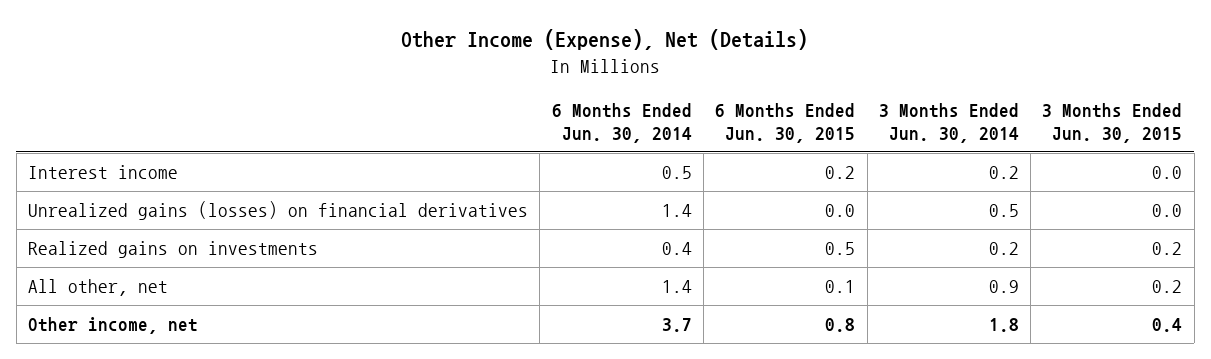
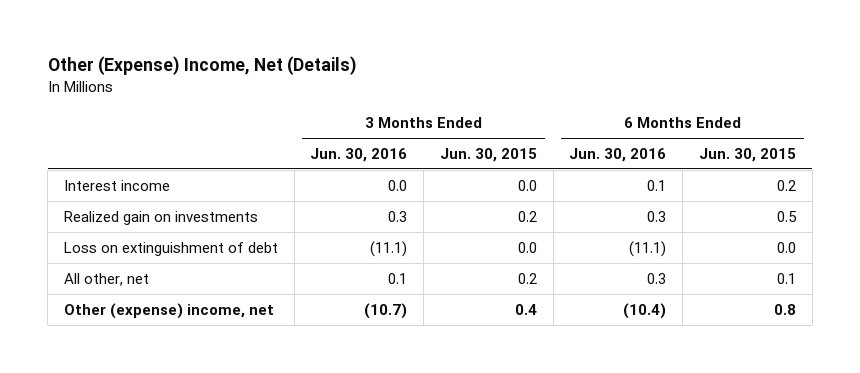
[401,28,809,50] Other Income (Expense), Net (Details) -> [47,56,357,76] Other (Expense) Income, Net (Details)
[551,102,692,143] 6 Months Ended Jun. 30, 2014 -> none
[878,102,1019,143] 3 Months Ended Jun. 30, 2014 -> none
none -> [310,147,408,162] Jun. 30, 2016
none -> [569,147,667,162] Jun. 30, 2016
[28,201,529,221] Unrealized gains (losses) on financial derivatives -> none
[28,241,319,259] Realized gains on investments -> [63,210,258,225] Realized gain on investments
none -> [63,241,278,256] Loss on extinguishment of debt
[28,317,199,335] Other income, net -> [63,302,274,319] Other (expense) income, net

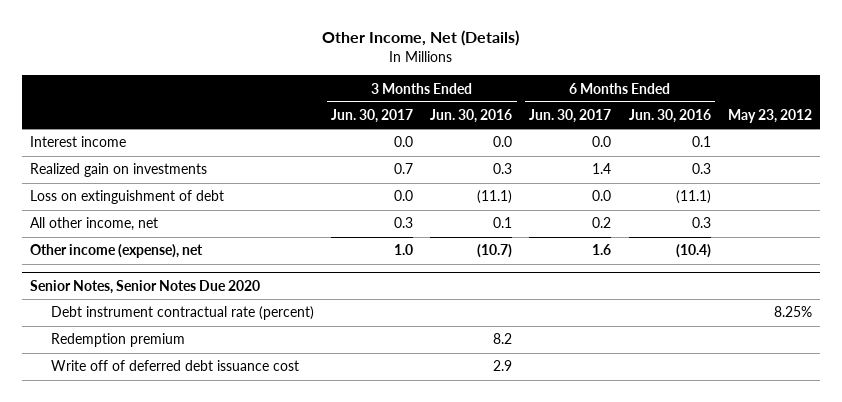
[47,56,357,76] Other (Expense) Income, Net (Details) -> [321,30,519,47] Other Income, Net (Details)
[439,147,537,162] Jun. 30, 2015 -> none
[699,147,797,162] Jun. 30, 2015 -> none
none -> [331,109,414,124] Jun. 30, 2017
none -> [529,109,612,124] Jun. 30, 2017
none -> [727,109,812,124] May 23, 2012
[63,272,149,286] All other, net -> [30,217,159,232] All other income, net
[63,302,274,319] Other (expense) income, net -> [30,244,204,259] Other income (expense), net
none -> [30,279,261,294] Senior Notes, Senior Notes Due 2020
none -> [51,306,315,321] Debt instrument contractual rate (percent)
none -> [51,333,186,348] Redemption premium
none -> [51,360,300,372] Write off of deferred debt issuance cost

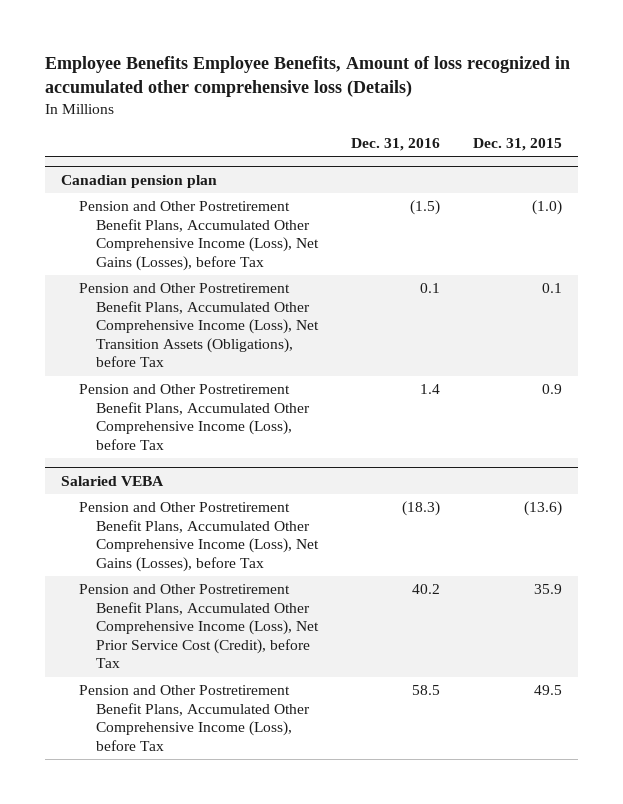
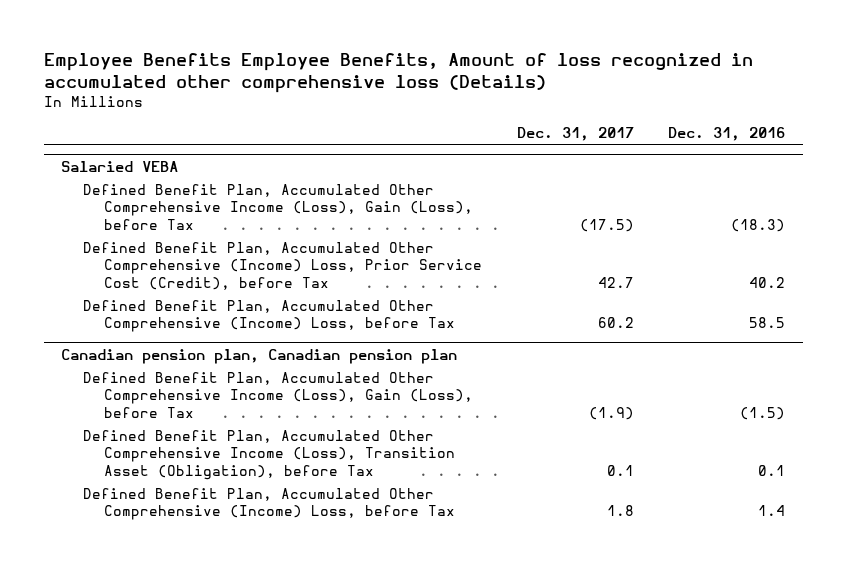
[472,137,562,151] Dec. 31, 2015 -> none
none -> [516,127,634,142] Dec. 31, 2017
[61,174,218,188] Canadian pension plan -> none
[78,201,319,271] Pension and Other Postretirement Benefit Plans, Accumulated Other Comprehensive Income (Loss), Net Gains (Losses), before Tax -> none
[78,283,319,368] Pension and Other Postretirement Benefit Plans, Accumulated Other Comprehensive Income (Loss), Net Transition Assets (Obligations), before Tax -> none
[78,384,310,450] Pension and Other Postretirement Benefit Plans, Accumulated Other Comprehensive Income (Loss), before Tax -> none
[78,502,319,572] Pension and Other Postretirement Benefit Plans, Accumulated Other Comprehensive Income (Loss), Net Gains (Losses), before Tax -> [82,183,474,230] Defined Benefit Plan, Accumulated Other Comprehensive Income (Loss), Gain (Loss), before Tax
[78,584,319,669] Pension and Other Postretirement Benefit Plans, Accumulated Other Comprehensive Income (Loss), Net Prior Service Cost (Credit), before Tax -> [82,241,483,290] Defined Benefit Plan, Accumulated Other Comprehensive (Income) Loss, Prior Service Cost (Credit), before Tax
[78,685,310,751] Pension and Other Postretirement Benefit Plans, Accumulated Other Comprehensive Income (Loss), before Tax -> [82,299,456,333] Defined Benefit Plan, Accumulated Other Comprehensive (Income) Loss, before Tax
none -> [61,348,458,364] Canadian pension plan, Canadian pension plan
none -> [82,371,474,418] Defined Benefit Plan, Accumulated Other Comprehensive Income (Loss), Gain (Loss), before Tax
none -> [82,429,456,480] Defined Benefit Plan, Accumulated Other Comprehensive Income (Loss), Transition Asset (Obligation), before Tax
none -> [82,487,456,521] Defined Benefit Plan, Accumulated Other Comprehensive (Income) Loss, before Tax

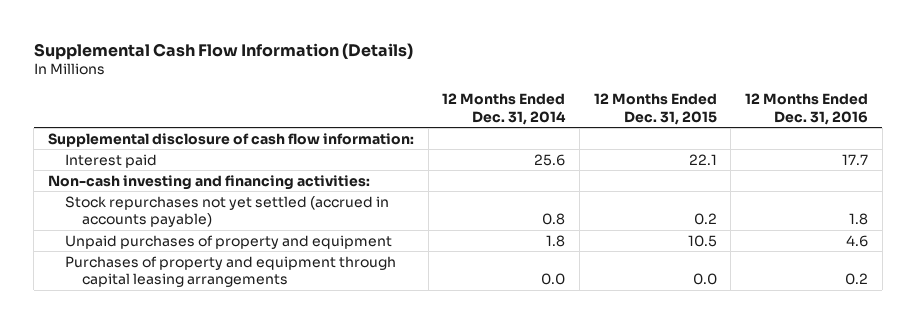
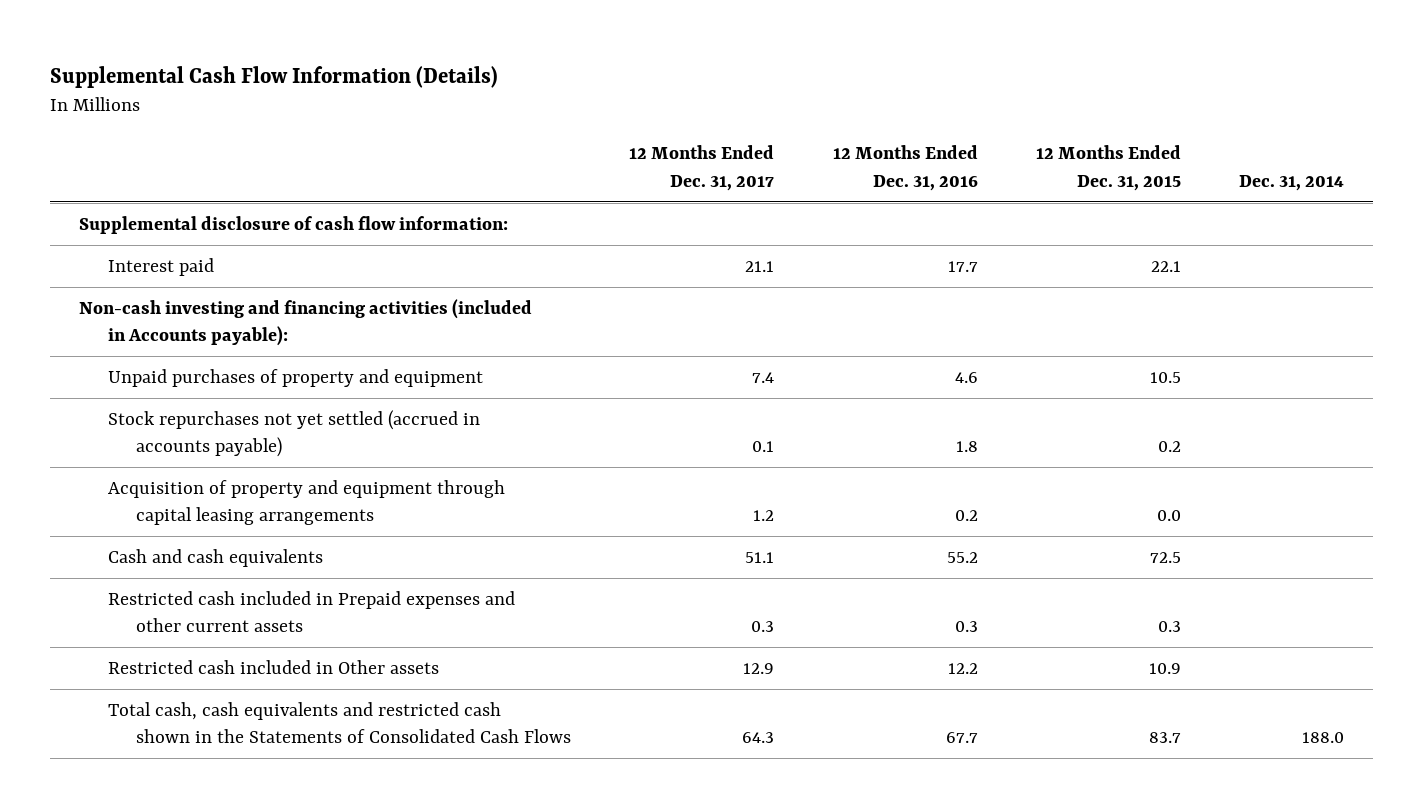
[442,93,567,125] 12 Months Ended Dec. 31, 2014 -> none
none -> [629,145,775,191] 12 Months Ended Dec. 31, 2017
none -> [1238,174,1344,191] Dec. 31, 2014
[48,174,371,190] Non-cash investing and financing activities: -> [79,298,533,347] Non-cash investing and financing activities (included in Accounts payable):
[65,195,390,228] Stock repurchases not yet settled (accrued in accounts payable) -> [107,409,480,458] Stock repurchases not yet settled (accrued in accounts payable)
[65,255,397,288] Purchases of property and equipment through capital leasing arrangements -> [107,479,505,526] Acquisition of property and equipment through capital leasing arrangements
none -> [107,548,323,567] Cash and cash equivalents
none -> [107,590,515,633] Restricted cash included in Prepaid expenses and other current assets
none -> [107,659,439,674] Restricted cash included in Other assets
none -> [107,701,572,744] Total cash, cash equivalents and restricted cash shown in the Statements of Consolidated Cash Flows

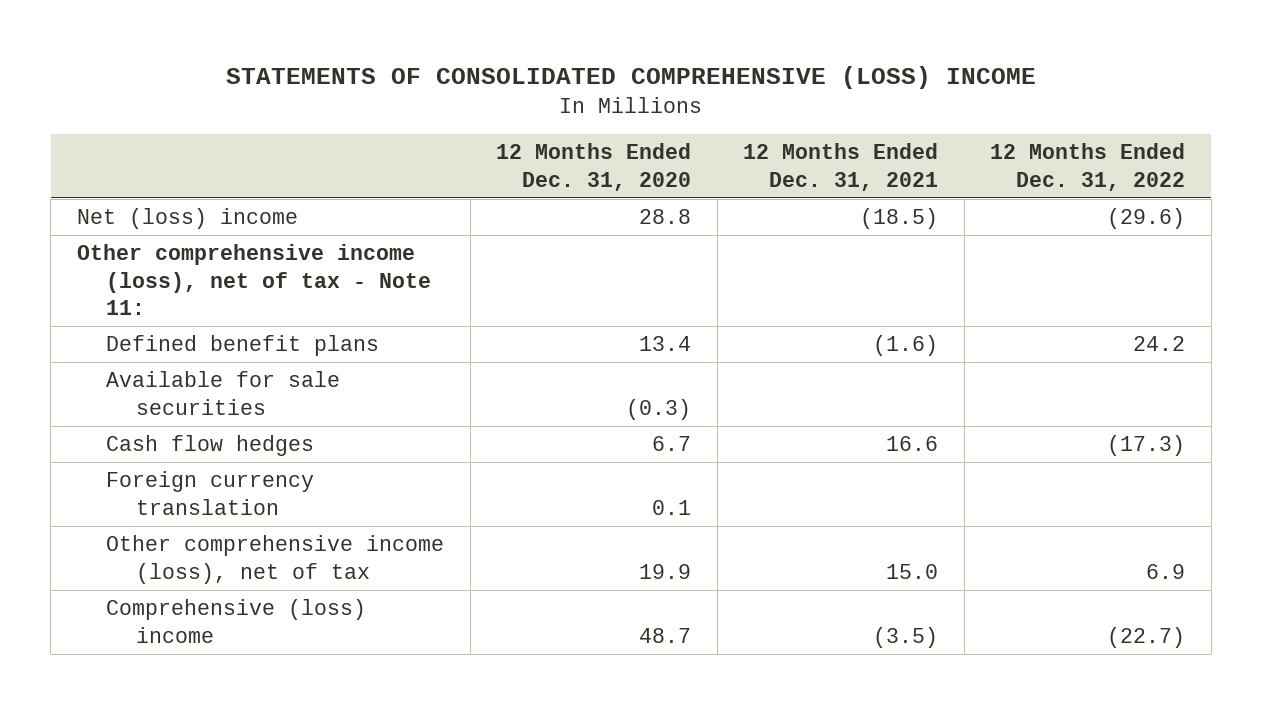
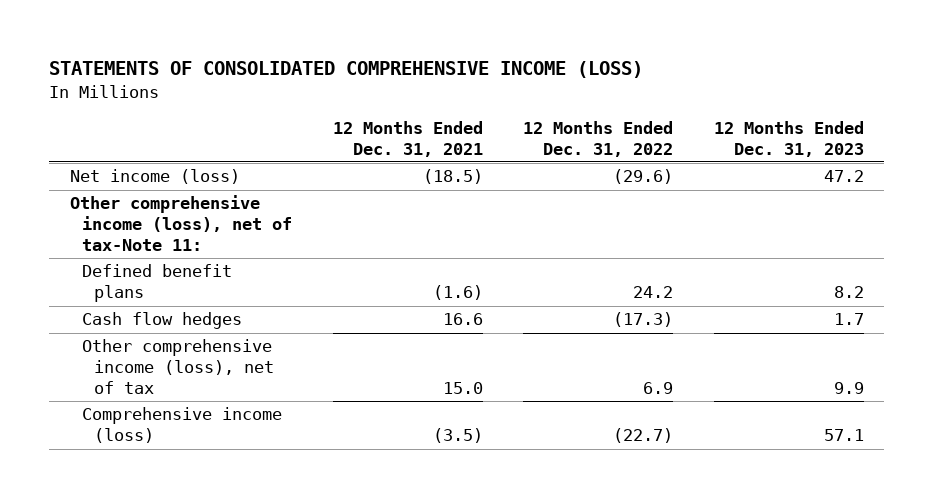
[225,65,1036,89] STATEMENTS OF CONSOLIDATED COMPREHENSIVE (LOSS) INCOME -> [49,61,644,79] STATEMENTS OF CONSOLIDATED COMPREHENSIVE INCOME (LOSS)
[496,143,692,191] 12 Months Ended Dec. 31, 2020 -> none
none -> [714,120,865,157] 12 Months Ended Dec. 31, 2023
[76,208,298,230] Net (loss) income -> [69,169,240,185] Net income (loss)
[76,244,432,316] Other comprehensive income (loss), net of tax - Note 11: -> [69,195,292,252] Other comprehensive income (loss), net of tax-Note 11:
[106,371,341,415] Available for sale securities -> none
[106,471,315,515] Foreign currency translation -> none
[106,599,367,643] Comprehensive (loss) income -> [81,407,282,444] Comprehensive income (loss)

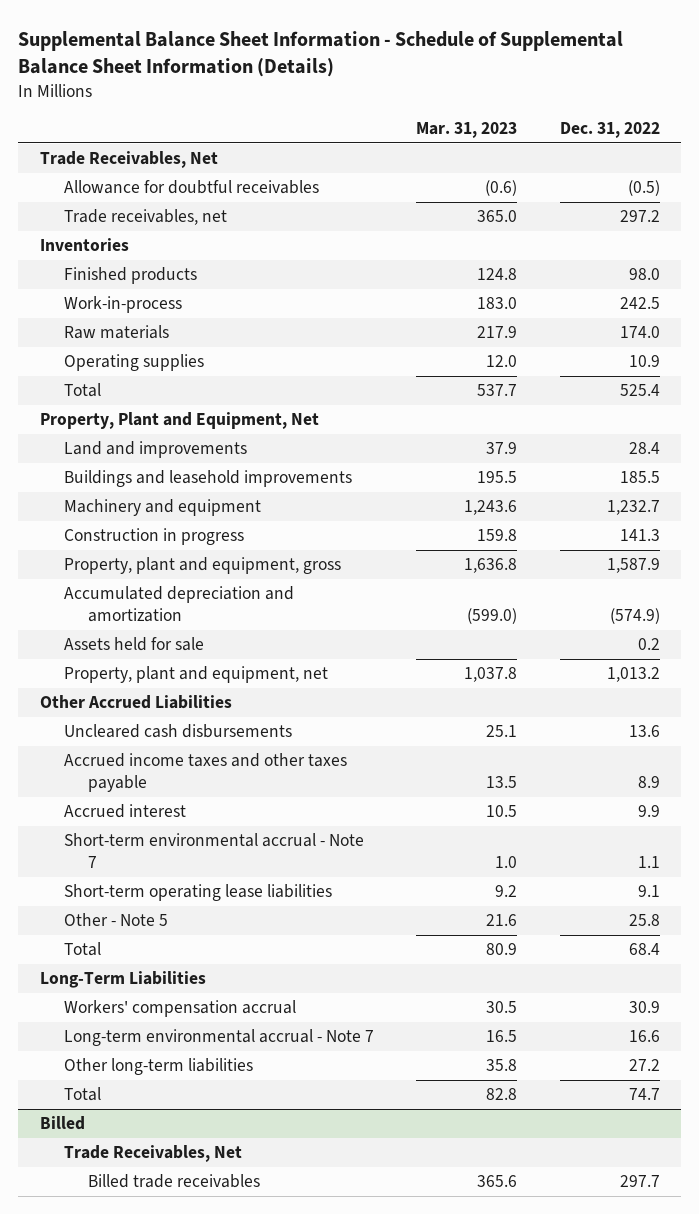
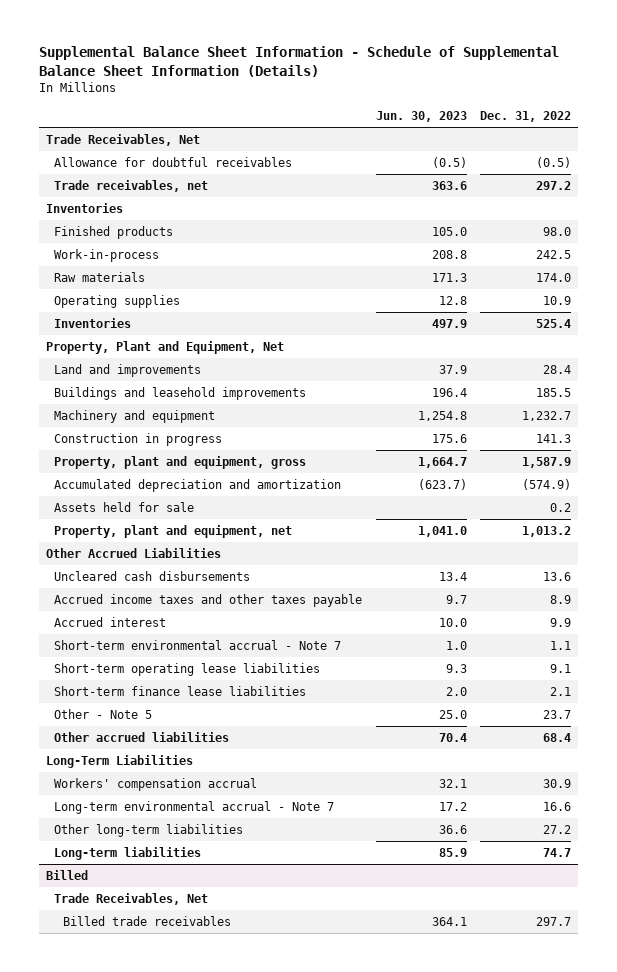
[416,122,518,139] Mar. 31, 2023 -> none
none -> [375,110,467,122] Jun. 30, 2023
[63,383,101,398] Total -> [54,318,132,329] Inventories
none -> [54,686,307,697] Short-term finance lease liabilities
[628,914,660,927] 25.8 -> [543,710,572,720] 23.7
[63,942,101,957] Total -> [54,732,230,743] Other accrued liabilities
[63,1087,101,1102] Total -> [54,847,202,861] Long-term liabilities

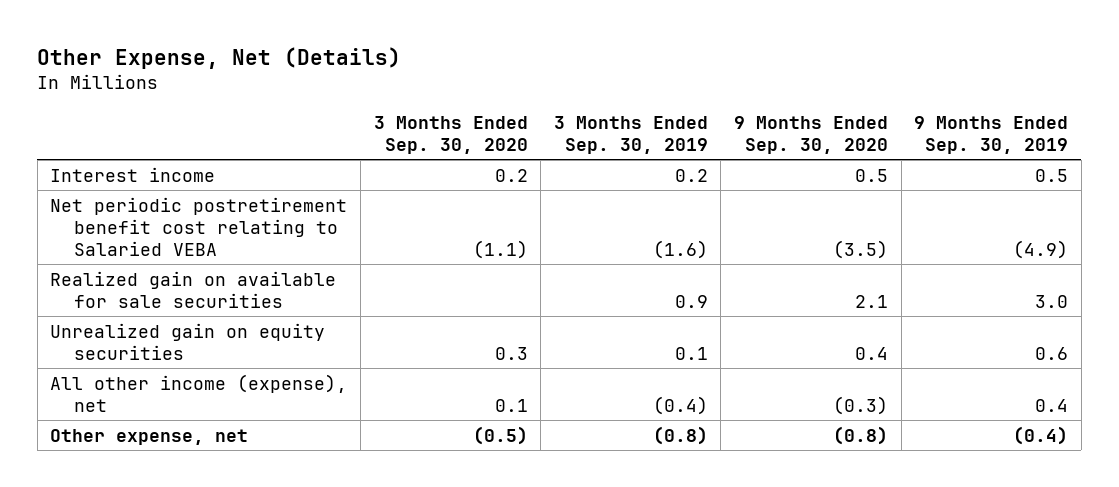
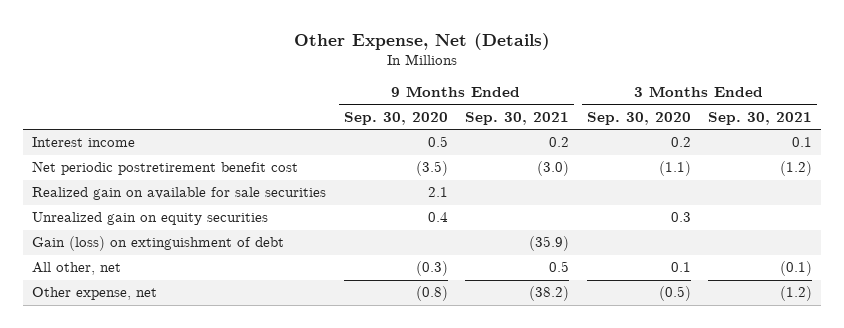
[553,115,708,154] 3 Months Ended Sep. 30, 2019 -> none
[914,115,1069,154] 9 Months Ended Sep. 30, 2019 -> none
none -> [465,111,570,125] Sep. 30, 2021
none -> [708,111,813,125] Sep. 30, 2021
[50,196,348,256] Net periodic postretirement benefit cost relating to Salaried VEBA -> [32,161,299,176] Net periodic postretirement benefit cost
none -> [32,236,285,252] Gain (loss) on extinguishment of debt
[50,373,348,412] All other income (expense), net -> [32,262,122,276] All other, net

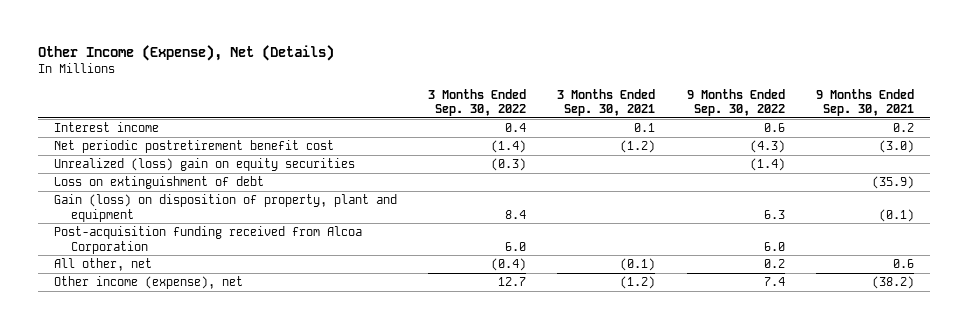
[294,32,551,50] Other Expense, Net (Details) -> [37,44,334,61] Other Income (Expense), Net (Details)
[343,111,448,125] Sep. 30, 2020 -> none
[586,111,691,125] Sep. 30, 2020 -> none
none -> [427,88,526,117] 3 Months Ended Sep. 30, 2022
none -> [686,88,785,117] 9 Months Ended Sep. 30, 2022
[32,187,327,201] Realized gain on available for sale securities -> none
[32,212,269,226] Unrealized gain on equity securities -> [53,158,355,172] Unrealized (loss) gain on equity securities
[32,236,285,252] Gain (loss) on extinguishment of debt -> [53,176,264,190] Loss on extinguishment of debt
none -> [53,194,397,222] Gain (loss) on disposition of property, plant and equipment
none -> [53,226,362,254] Post-acquisition funding received from Alcoa Corporation
[549,261,570,273] 0.5 -> [892,259,914,269] 0.6
[32,287,158,301] Other expense, net -> [53,276,243,290] Other income (expense), net

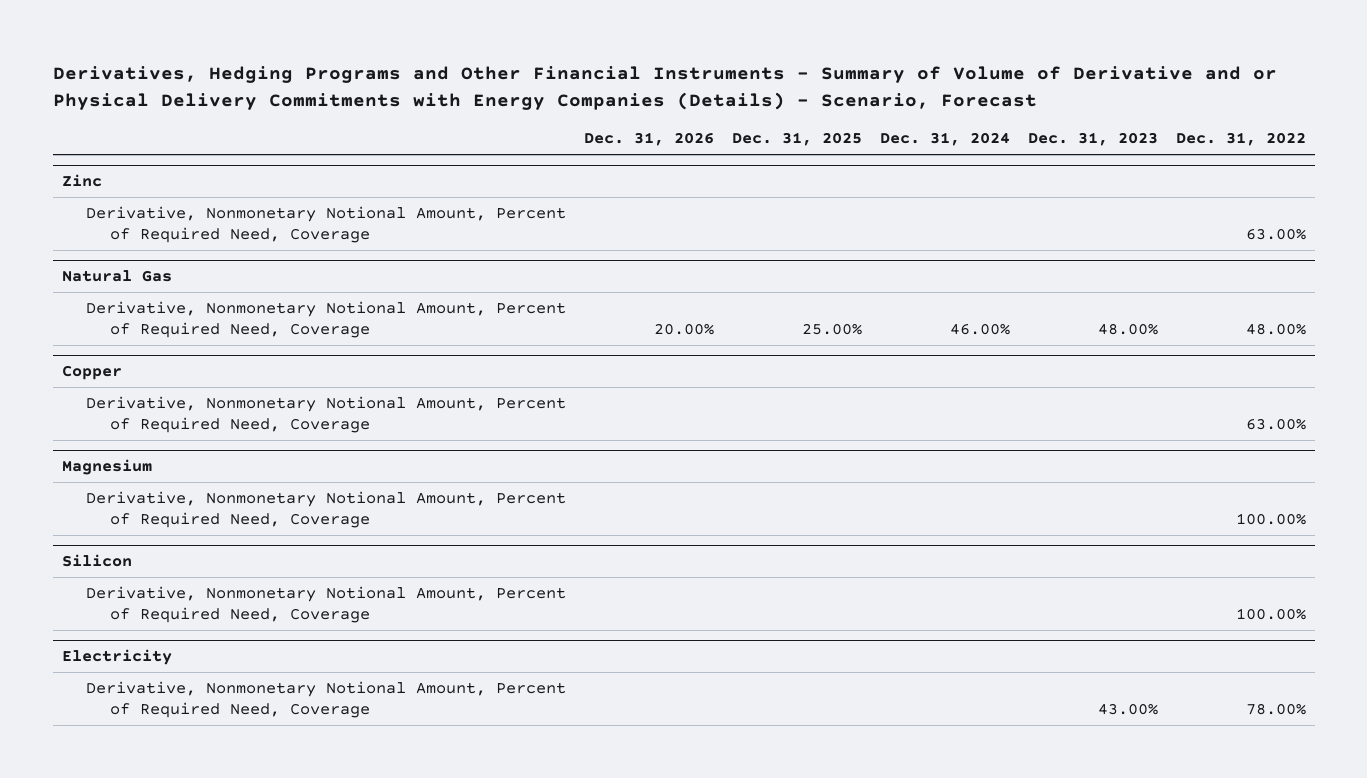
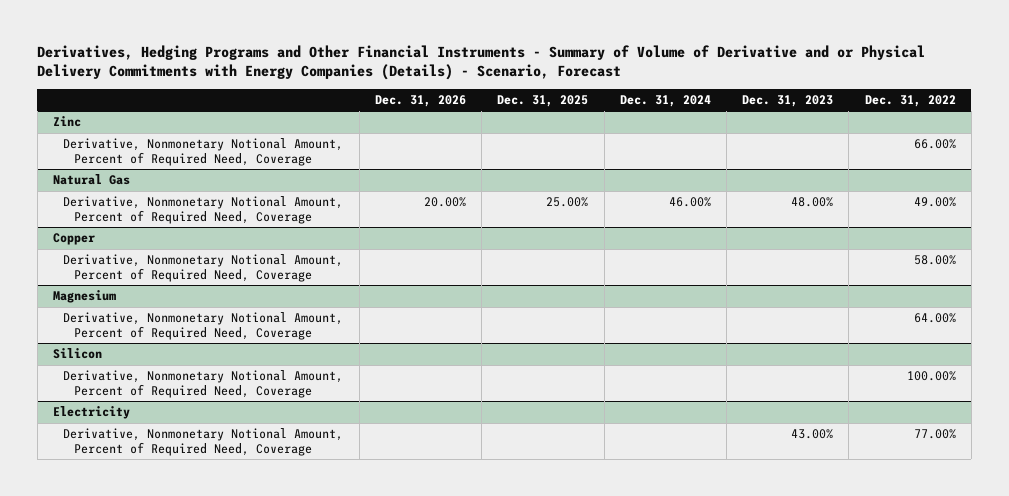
[1245,227,1306,240] 63.00% -> [913,139,956,150] 66.00%
[1245,322,1306,335] 48.00% -> [913,197,956,208] 49.00%
[1245,417,1306,430] 63.00% -> [913,255,956,266] 58.00%
[1235,512,1306,525] 100.00% -> [913,313,956,324] 64.00%
[1245,702,1306,715] 78.00% -> [913,429,956,440] 77.00%

